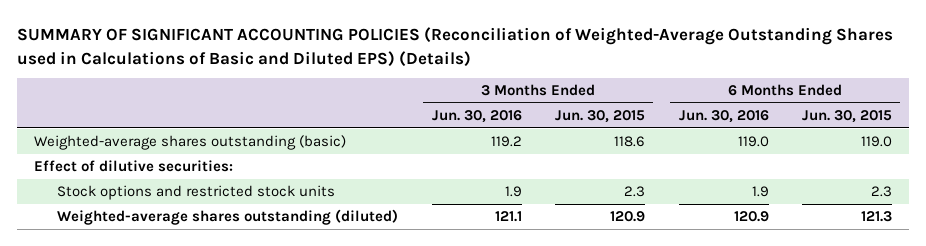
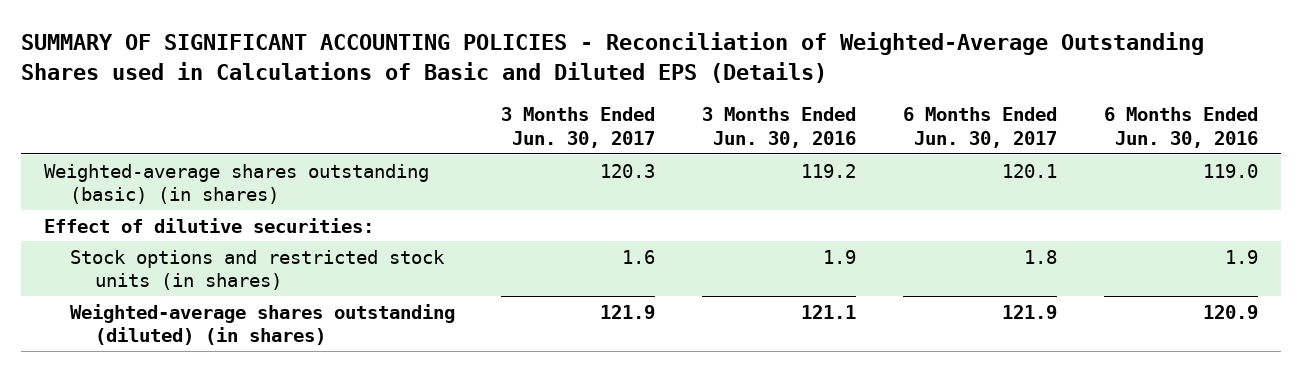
[17,27,894,67] SUMMARY OF SIGNIFICANT ACCOUNTING POLICIES (Reconciliation of Weighted-Average Outstanding Shares used in Calculations of Basic and Diluted EPS) (Details) -> [20,32,1204,83] SUMMARY OF SIGNIFICANT ACCOUNTING POLICIES - Reconciliation of Weighted-Average Outstanding Shares used in Calculations of Basic and Diluted EPS (Details)
[555,109,646,123] Jun. 30, 2015 -> none
[801,109,892,123] Jun. 30, 2015 -> none
none -> [501,107,656,148] 3 Months Ended Jun. 30, 2017
none -> [902,107,1057,148] 6 Months Ended Jun. 30, 2017
[34,134,347,150] Weighted-average shares outstanding (basic) -> [44,163,430,205] Weighted-average shares outstanding (basic) (in shares)
[57,184,336,200] Stock options and restricted stock units -> [69,249,445,291] Stock options and restricted stock units (in shares)
[57,208,399,225] Weighted-average shares outstanding (diluted) -> [69,303,455,346] Weighted-average shares outstanding (diluted) (in shares)

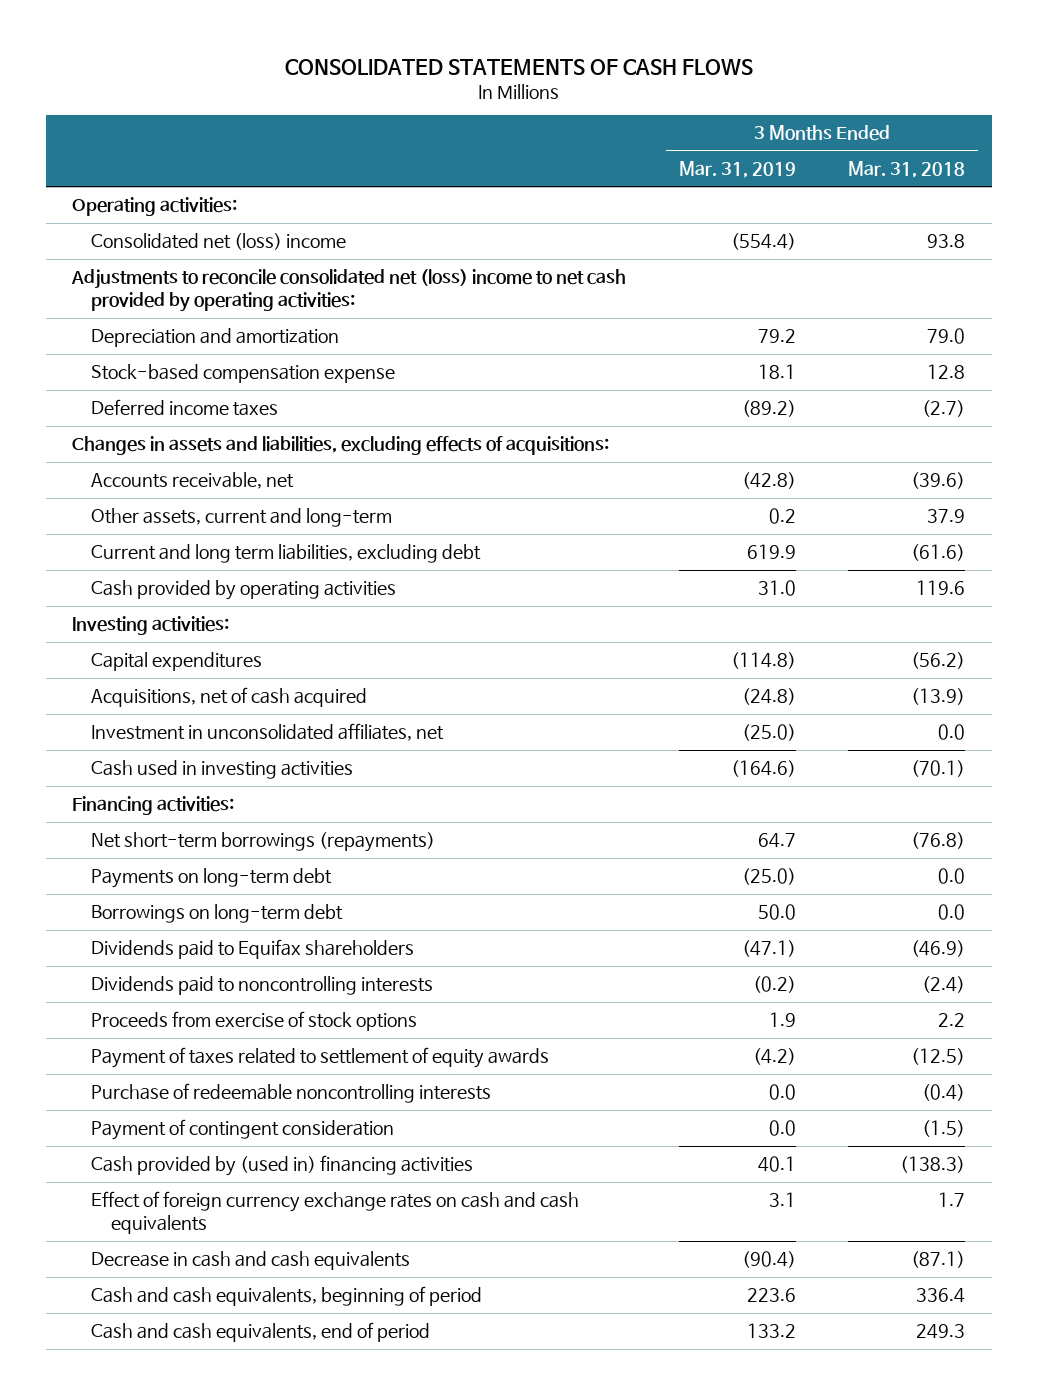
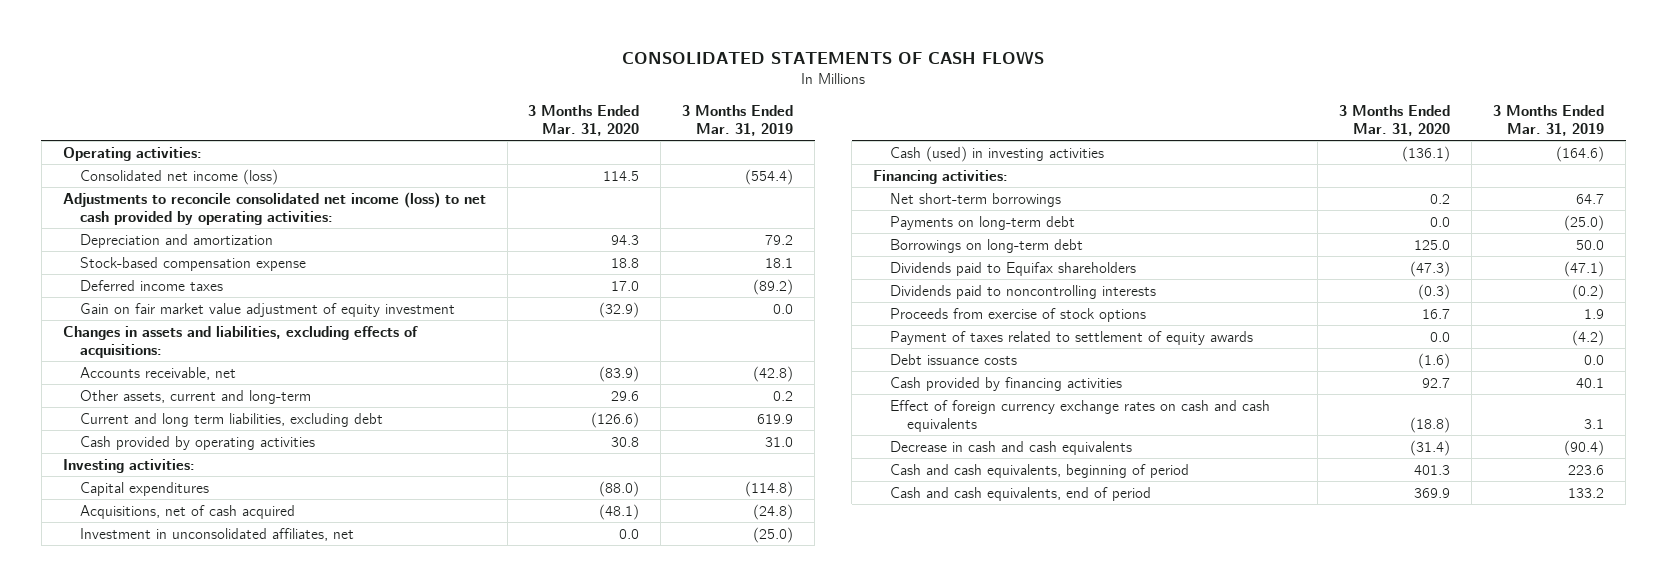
[848,161,966,179] Mar. 31, 2018 -> none
none -> [528,104,640,136] 3 Months Ended Mar. 31, 2020
[91,233,347,251] Consolidated net (loss) income -> [79,168,278,185] Consolidated net income (loss)
[71,269,627,313] Adjustments to reconcile consolidated net (loss) income to net cash provided by operating activities: -> [62,191,486,225] Adjustments to reconcile consolidated net income (loss) to net cash provided by operating activities:
none -> [79,302,455,317] Gain on fair market value adjustment of equity investment
[91,760,354,780] Cash used in investing activities -> [890,145,1105,162] Cash (used) in investing activities
[91,832,436,853] Net short-term borrowings (repayments) -> [890,192,1062,207] Net short-term borrowings
[91,1083,492,1104] Purchase of redeemable noncontrolling interests -> none
[91,1119,395,1141] Payment of contingent consideration -> none
none -> [890,353,1018,365] Debt issuance costs
[91,1155,474,1177] Cash provided by (used in) financing activities -> [890,376,1123,391] Cash provided by financing activities

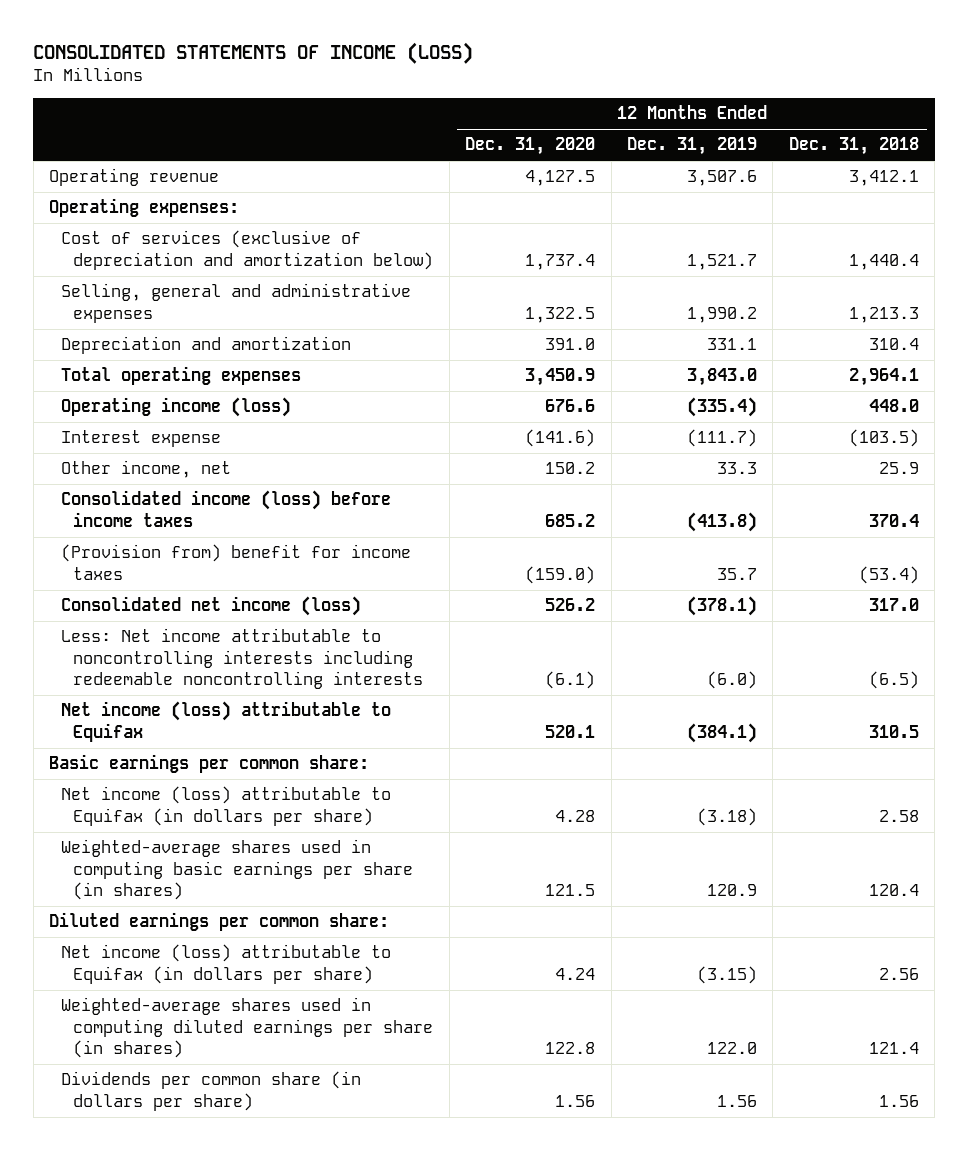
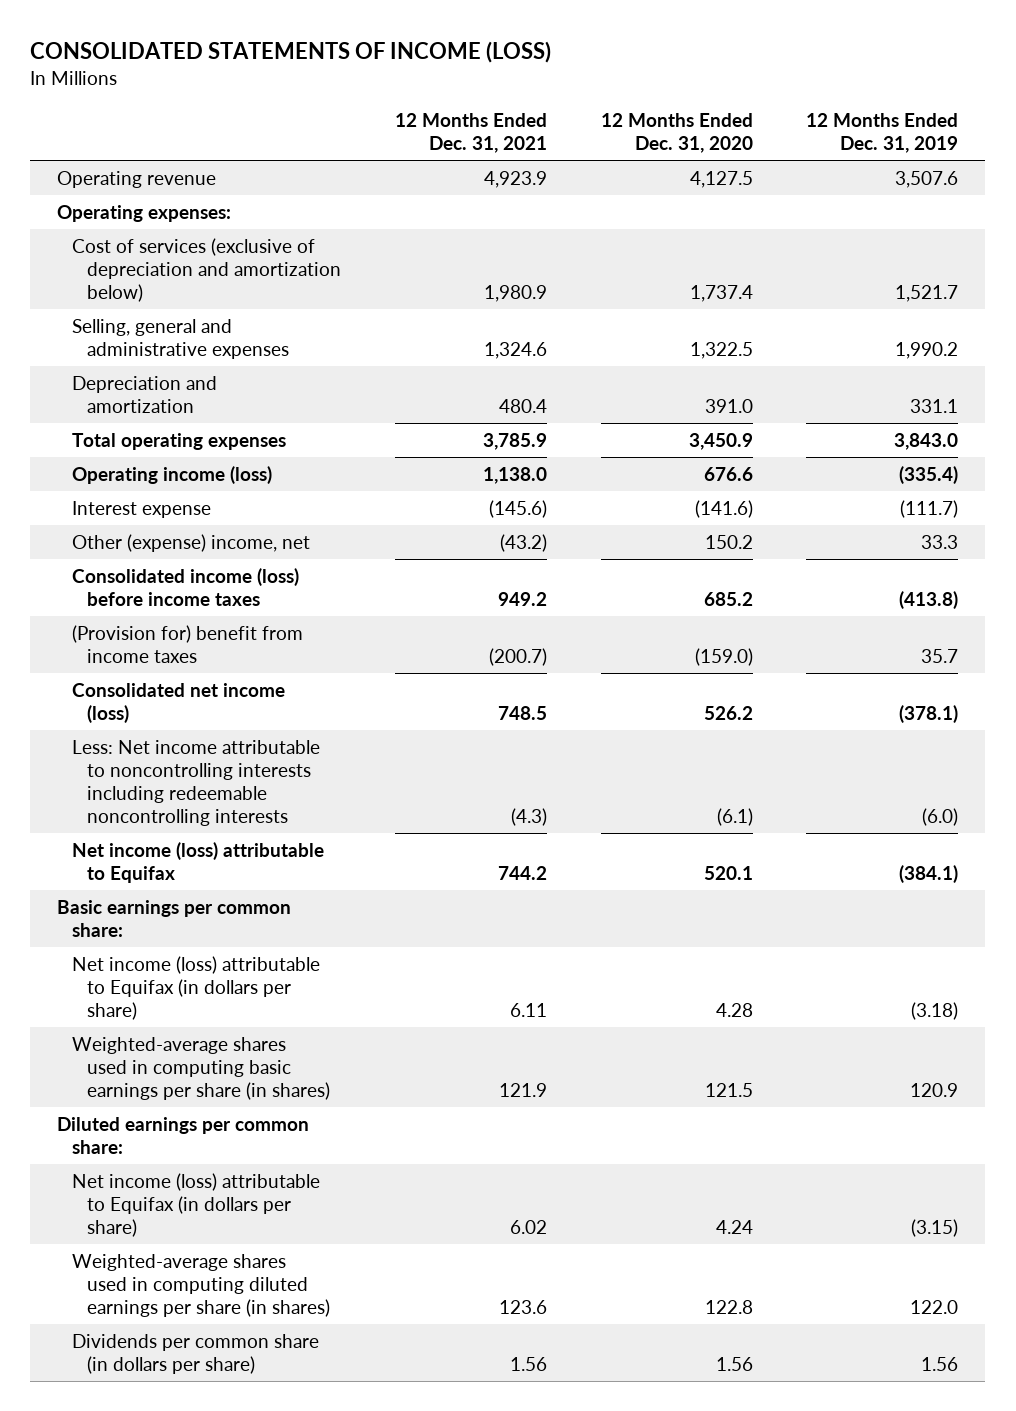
[788,137,919,156] Dec. 31, 2018 -> none
none -> [394,113,547,154] 12 Months Ended Dec. 31, 2021
[61,460,232,479] Other income, net -> [72,533,311,552] Other (expense) income, net
[61,544,412,580] (Provision from) benefit for income taxes -> [72,624,304,663] (Provision for) benefit from income taxes

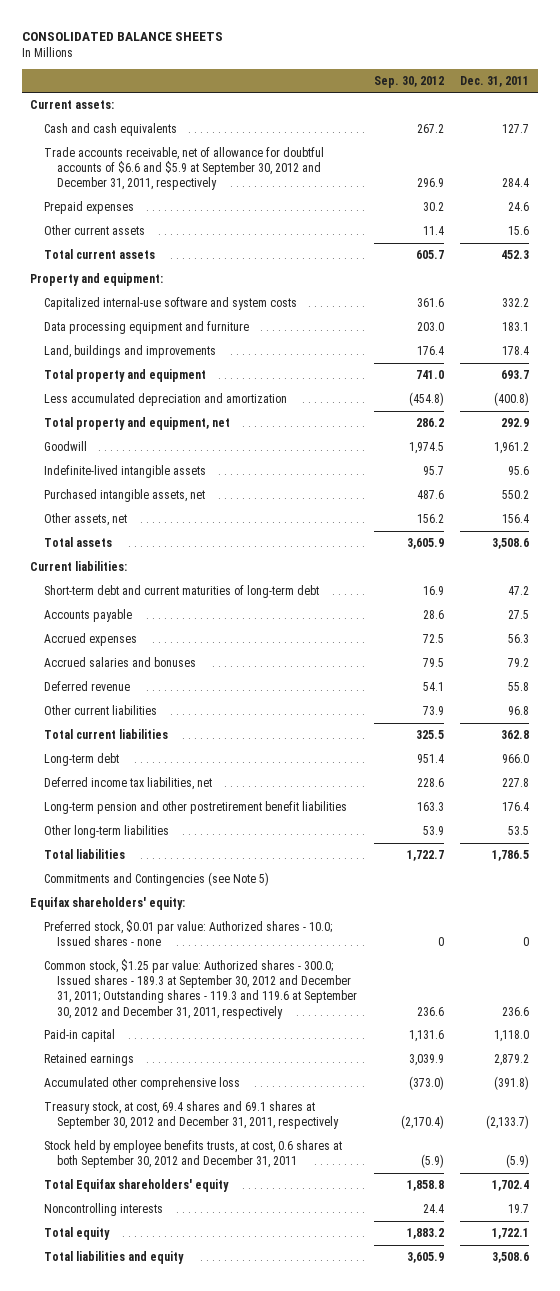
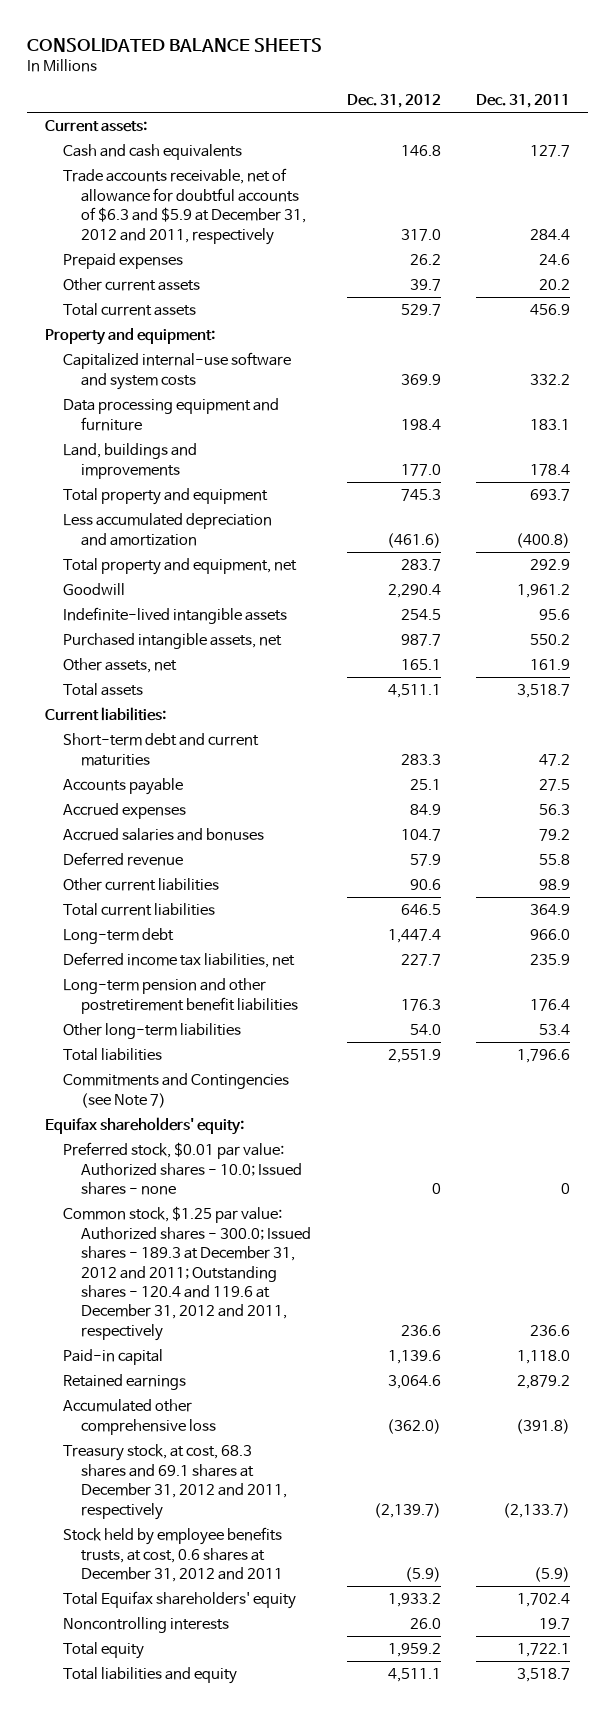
[373,75,444,88] Sep. 30, 2012 -> none
none -> [346,93,441,108] Dec. 31, 2012
[43,147,324,191] Trade accounts receivable, net of allowance for doubtful accounts of $6.6 and $5.9 at September 30, 2012 and December 31, 2011, respectively -> [63,168,307,245] Trade accounts receivable, net of allowance for doubtful accounts of $6.3 and $5.9 at December 31, 2012 and 2011, respectively
[508,226,530,236] 15.6 -> [539,279,571,291] 20.2
[501,250,530,260] 452.3 -> [530,304,571,316] 456.9
[502,514,530,524] 156.4 -> [530,659,571,671] 161.9
[492,538,530,550] 3,508.6 -> [517,684,571,699] 3,518.7
[43,585,319,599] Short-term debt and current maturities of long-term debt -> [63,733,260,766] Short-term debt and current maturities
[508,706,530,716] 96.8 -> [539,879,571,891] 98.9
[501,730,530,740] 362.8 -> [530,904,571,916] 364.9
[502,778,530,788] 227.8 -> [530,954,571,966] 235.9
[508,826,530,836] 53.5 -> [539,1024,571,1036] 53.4
[492,850,530,862] 1,786.5 -> [517,1049,571,1064] 1,796.6
[43,872,269,887] Commitments and Contingencies (see Note 5) -> [63,1073,290,1108] Commitments and Contingencies (see Note 7)
[43,959,357,1019] Common stock, $1.25 par value: Authorized shares - 300.0; Issued shares - 189.3 at September 30, 2012 and December 31, 2011; Outstanding shares - 119.3 and 119.6 at September 30, 2012 and December 31, 2011, respectively -> [63,1206,312,1341] Common stock, $1.25 par value: Authorized shares - 300.0; Issued shares - 189.3 at December 31, 2012 and 2011; Outstanding shares - 120.4 and 119.6 at December 31, 2012 and 2011, respectively
[43,1101,339,1130] Treasury stock, at cost, 69.4 shares and 69.1 shares at September 30, 2012 and December 31, 2011, respectively -> [63,1444,288,1520] Treasury stock, at cost, 68.3 shares and 69.1 shares at December 31, 2012 and 2011, respectively
[43,1140,342,1169] Stock held by employee benefits trusts, at cost, 0.6 shares at both September 30, 2012 and December 31, 2011 -> [63,1527,284,1583] Stock held by employee benefits trusts, at cost, 0.6 shares at December 31, 2012 and 2011
[492,1252,530,1264] 3,508.6 -> [517,1668,571,1683] 3,518.7

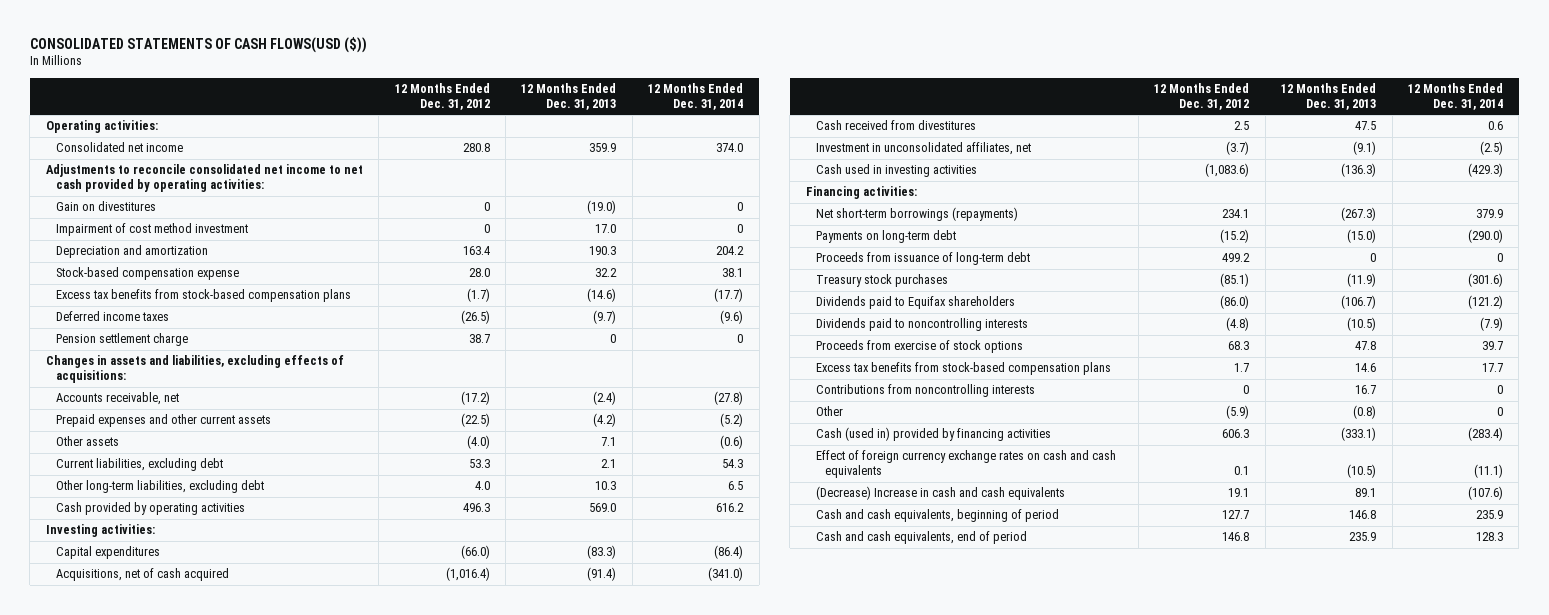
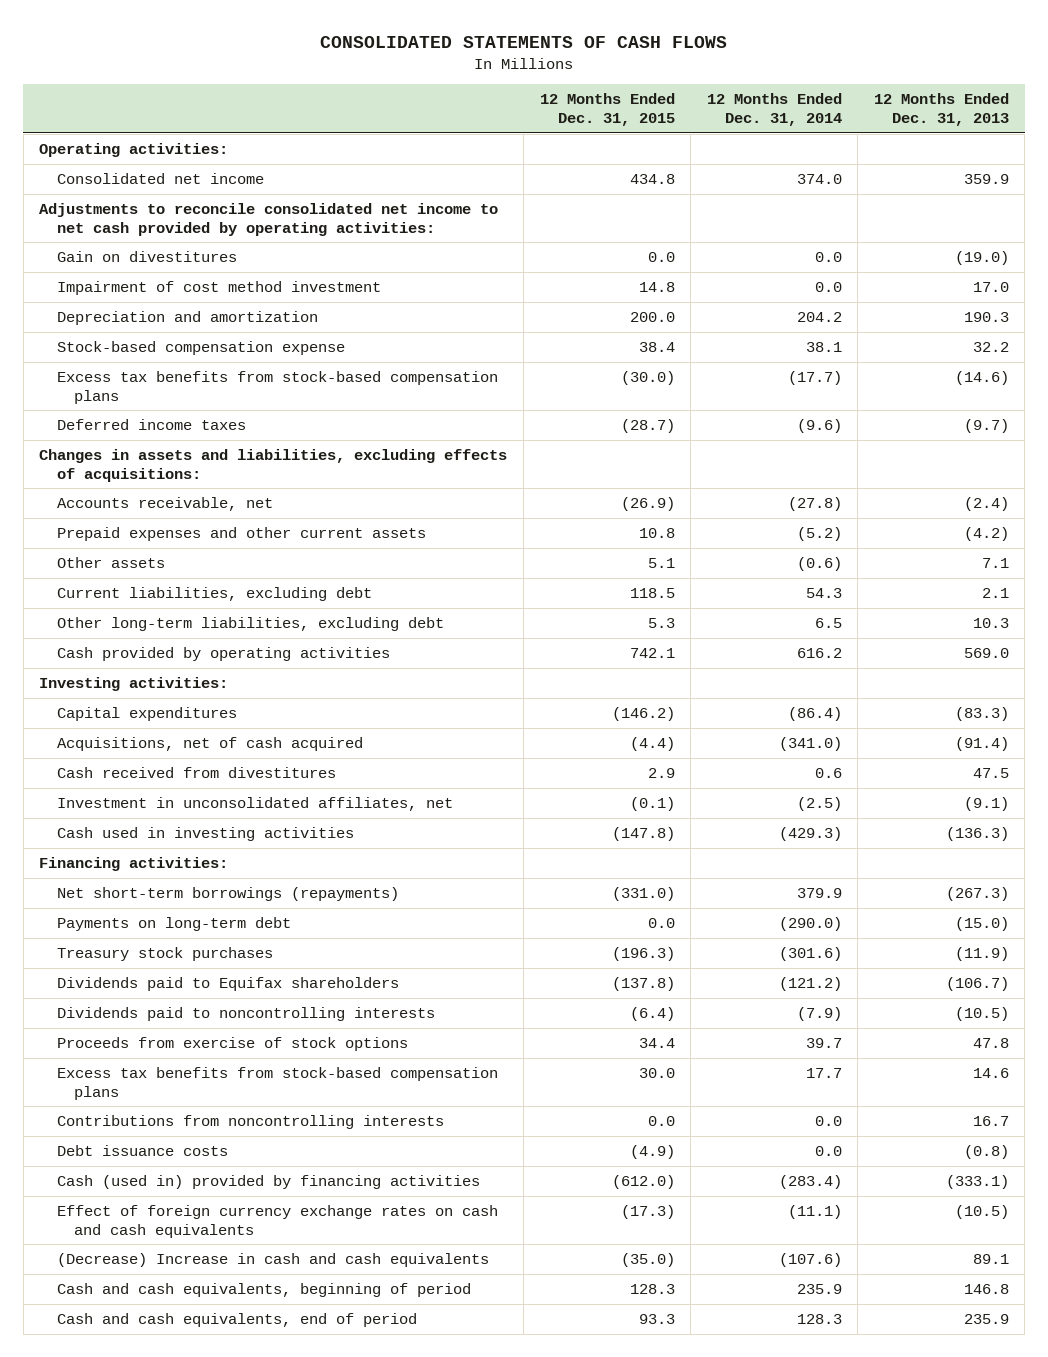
[29,36,367,53] CONSOLIDATED STATEMENTS OF CASH FLOWS(USD ($)) -> [320,35,728,48] CONSOLIDATED STATEMENTS OF CASH FLOWS
[394,83,490,110] 12 Months Ended Dec. 31, 2012 -> none
none -> [539,93,675,126] 12 Months Ended Dec. 31, 2015
[737,202,744,212] 0 -> [814,251,842,262] 0.0
[737,224,744,234] 0 -> [814,281,842,292] 0.0
[55,333,188,347] Pension settlement charge -> none
[815,252,1030,266] Proceeds from issuance of long-term debt -> none
[815,406,843,417] Other -> none
[1497,385,1504,395] 0 -> [814,1115,842,1126] 0.0
none -> [56,1144,228,1156] Debt issuance costs

